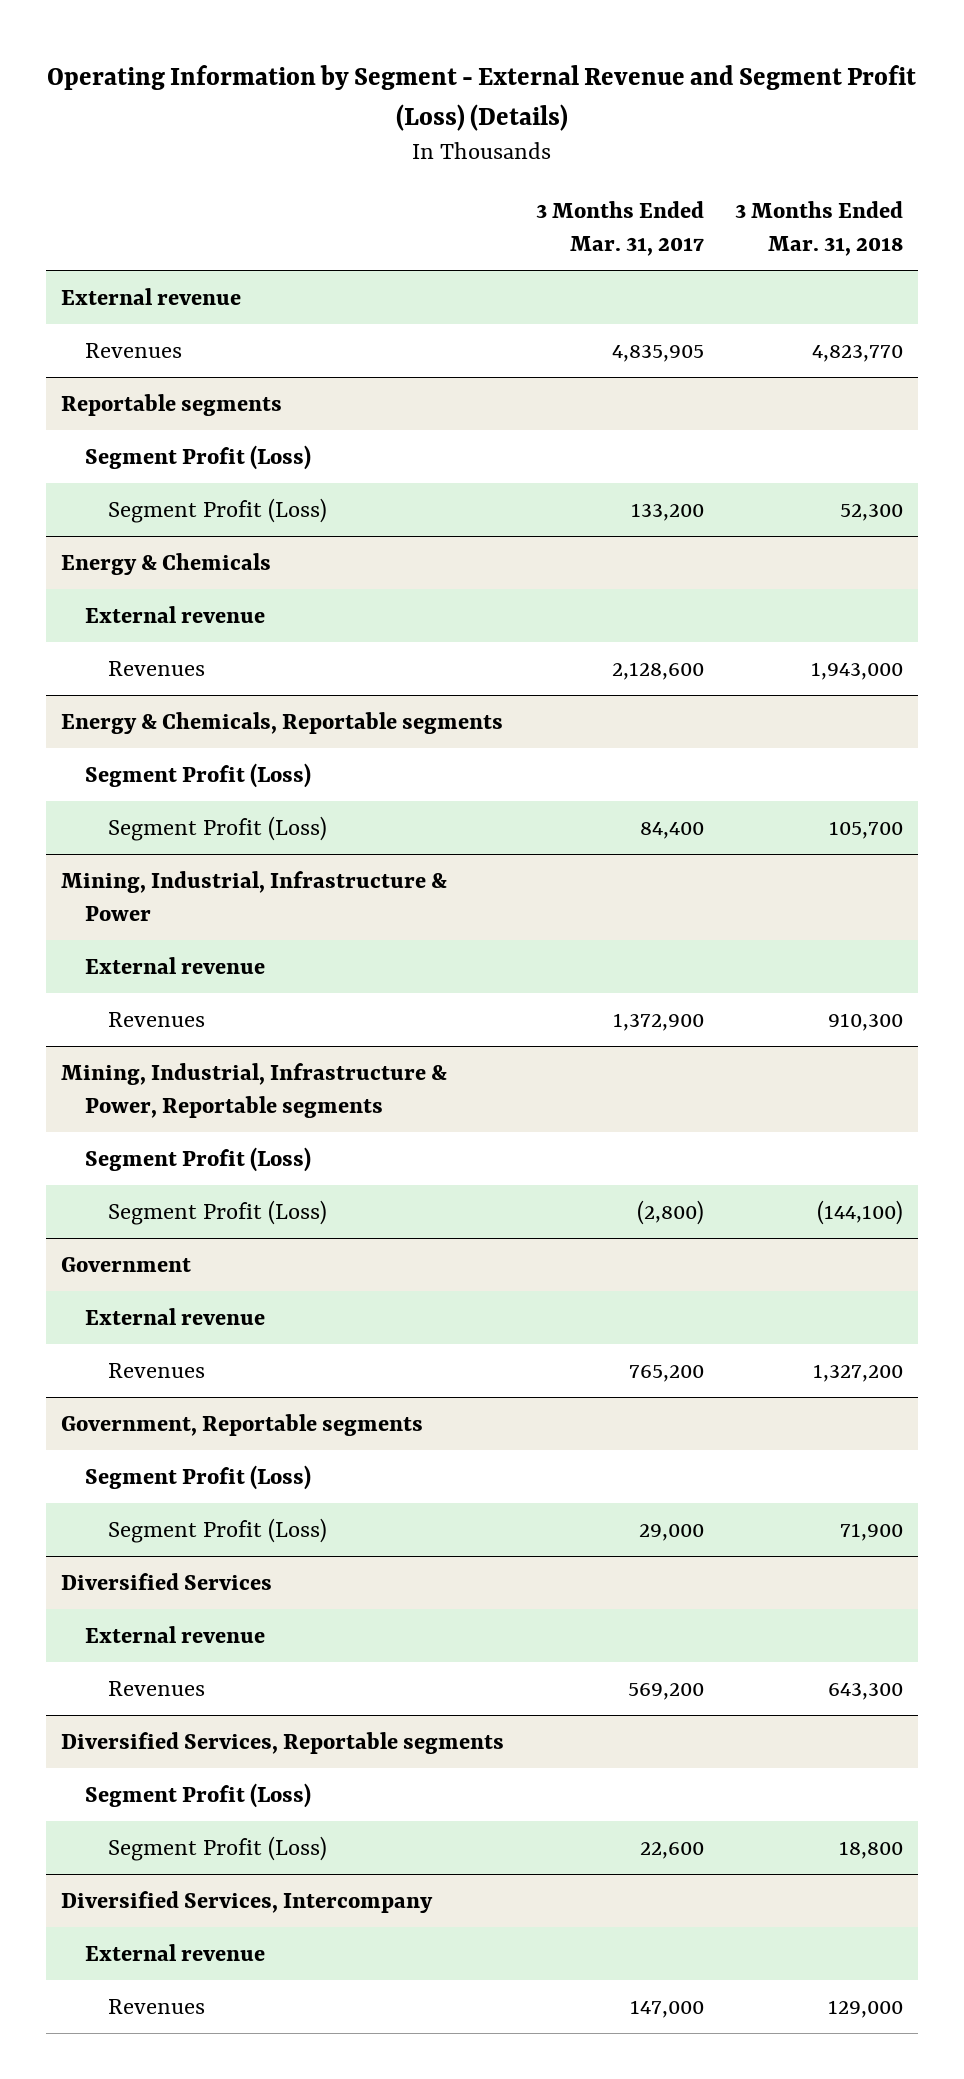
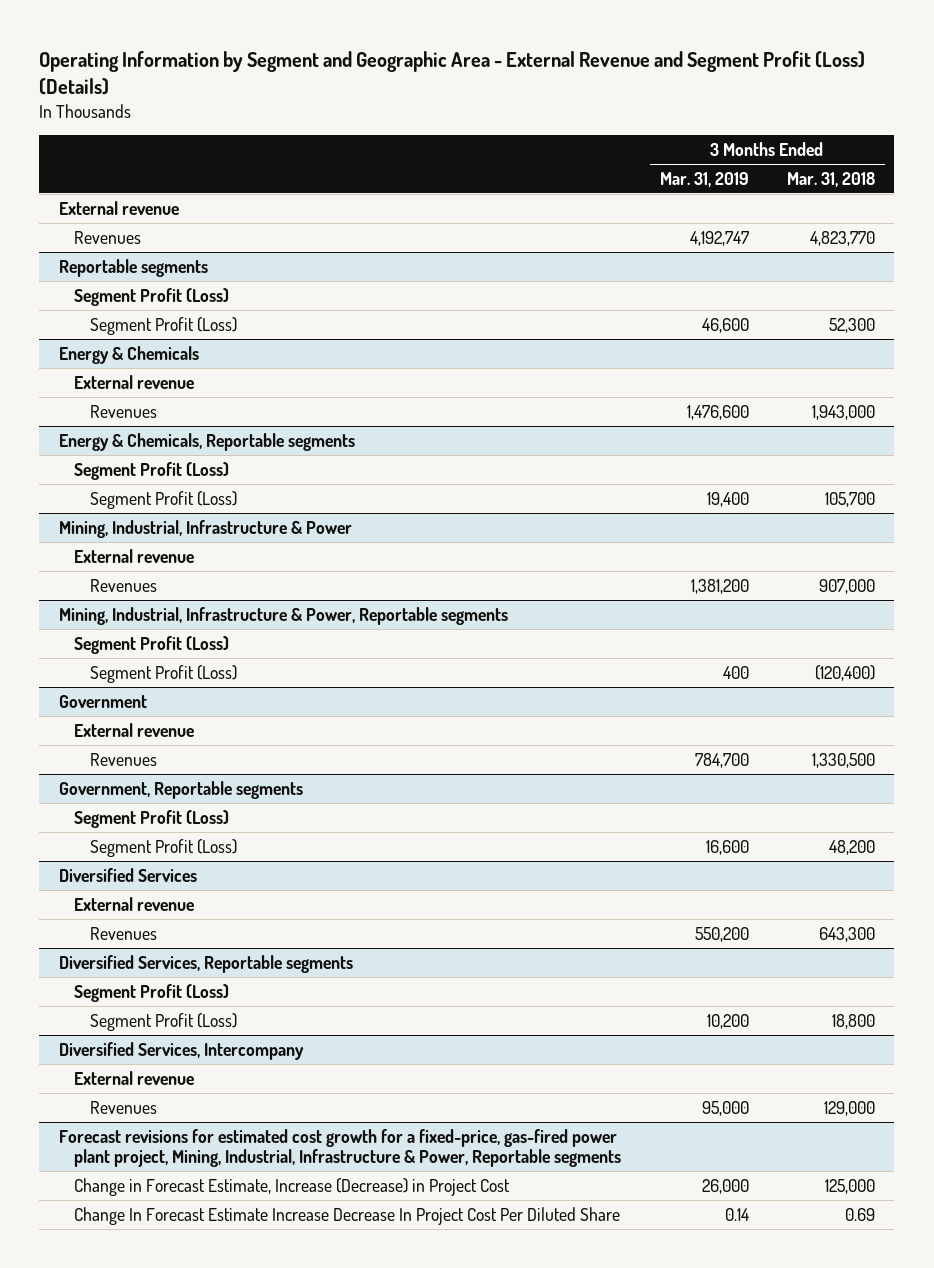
[47,65,917,131] Operating Information by Segment - External Revenue and Segment Profit (Loss) (Details) -> [39,50,866,95] Operating Information by Segment and Geographic Area - External Revenue and Segment Profit (Loss) (Details)
[535,201,704,256] 3 Months Ended Mar. 31, 2017 -> none
none -> [659,171,749,187] Mar. 31, 2019
[827,1012,903,1031] 910,300 -> [819,578,876,594] 907,000
[816,1199,903,1225] (144,100) -> [815,664,876,681] (120,400)
[812,1363,903,1382] 1,327,200 -> [812,752,876,768] 1,330,500
[839,1522,903,1541] 71,900 -> [829,839,876,855] 48,200
none -> [58,1128,622,1168] Forecast revisions for estimated cost growth for a fixed-price, gas-fired power plant project, Mining, Industrial, Infrastructure & Power, Reportable segments
none -> [74,1177,511,1196] Change in Forecast Estimate, Increase (Decrease) in Project Cost
none -> [74,1206,621,1225] Change In Forecast Estimate Increase Decrease In Project Cost Per Diluted Share

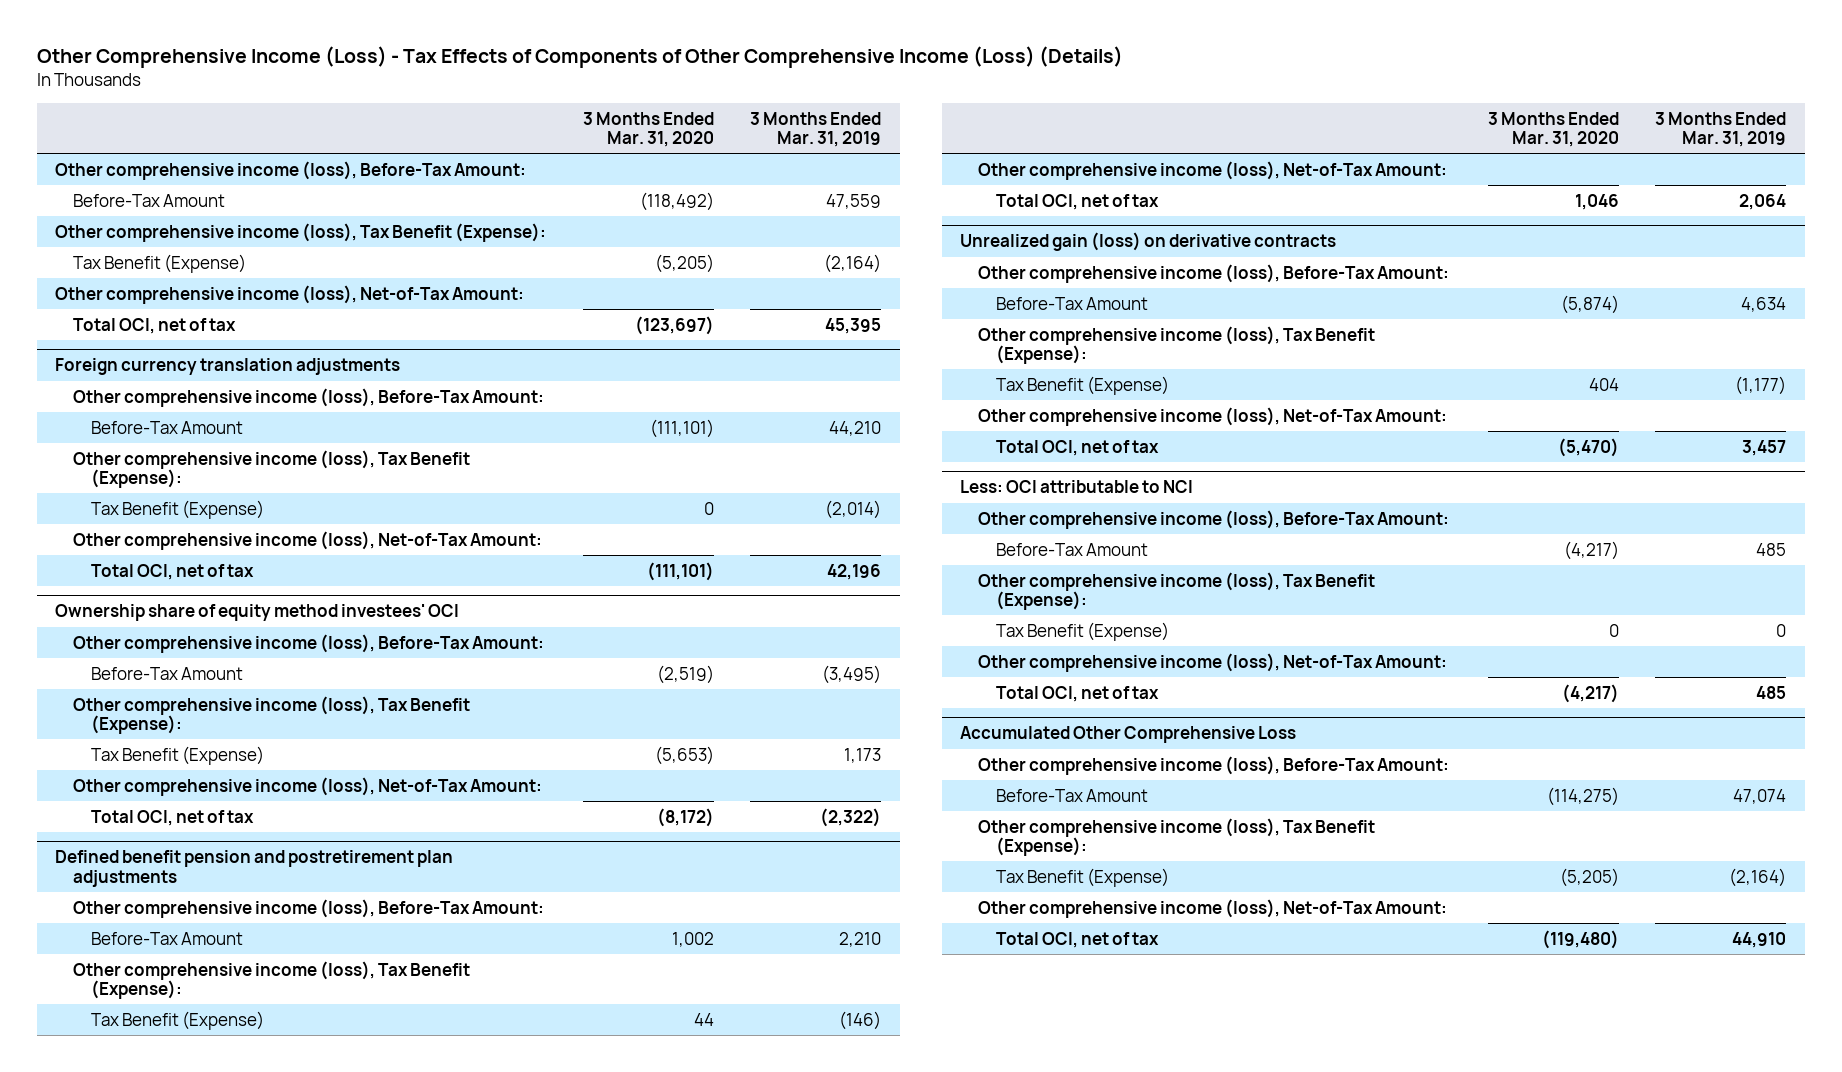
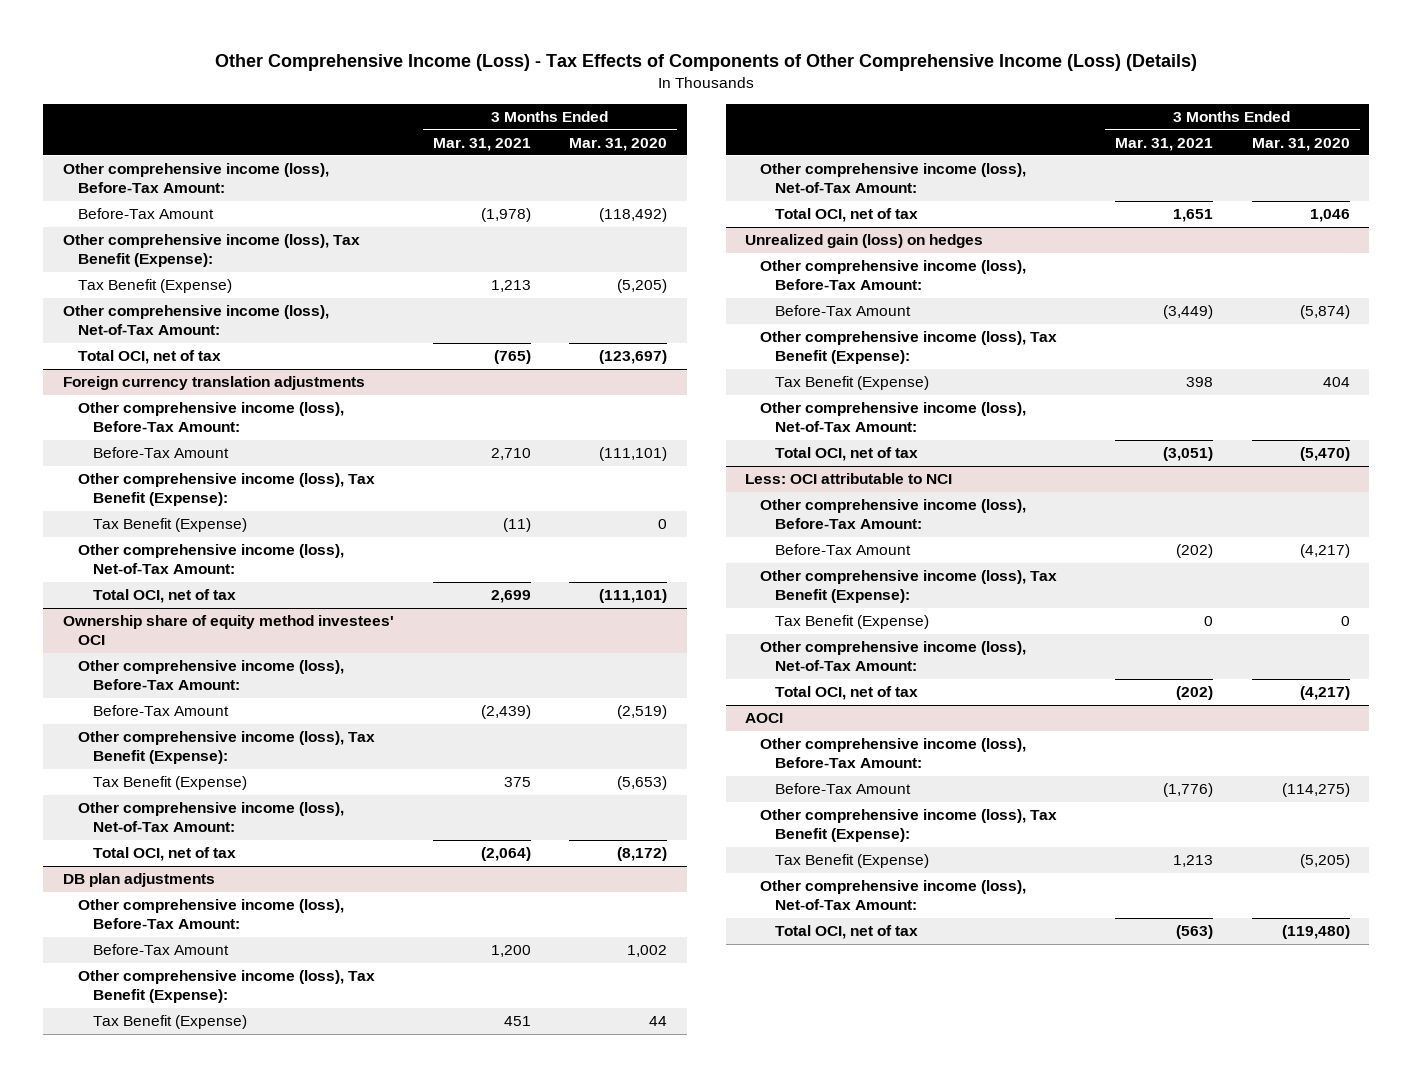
[750,111,882,148] 3 Months Ended Mar. 31, 2019 -> none
none -> [432,137,531,151] Mar. 31, 2021
[55,850,454,888] Defined benefit pension and postretirement plan adjustments -> [62,873,215,888] DB plan adjustments
[960,232,1337,252] Unrealized gain (loss) on derivative contracts -> [745,234,984,249] Unrealized gain (loss) on hedges
[960,726,1297,744] Accumulated Other Comprehensive Loss -> [745,713,784,724] AOCI

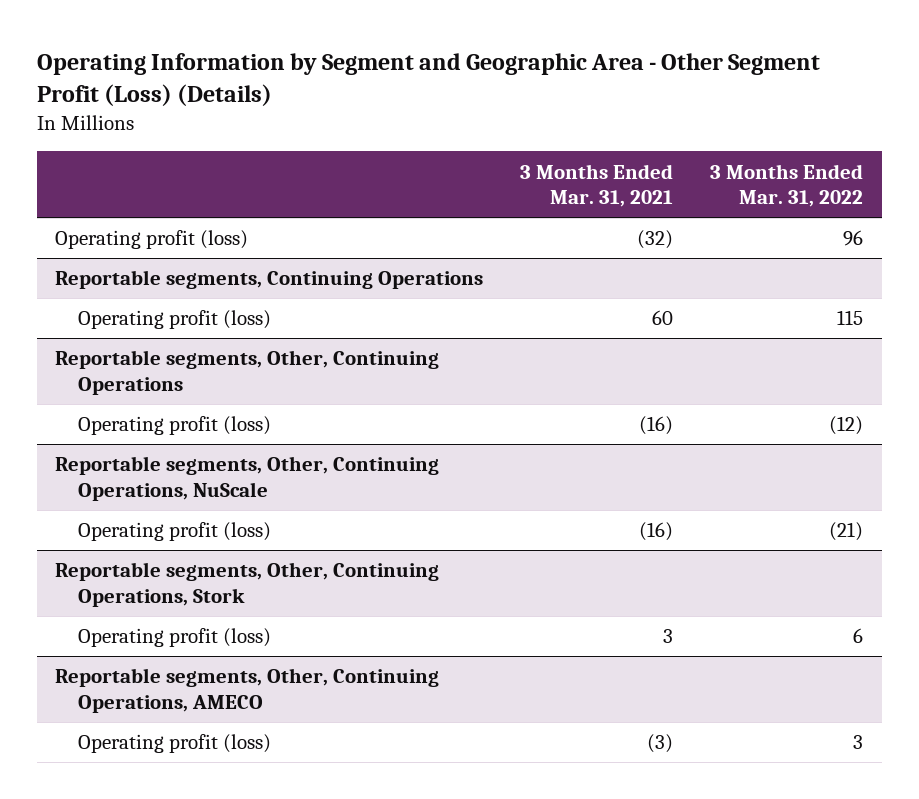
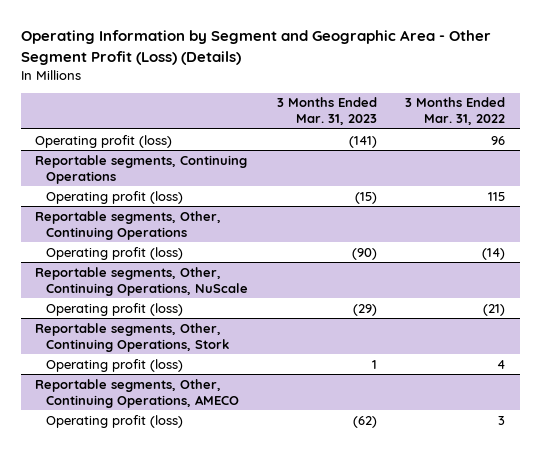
[520,163,674,208] 3 Months Ended Mar. 31, 2021 -> none
none -> [276,97,377,126] 3 Months Ended Mar. 31, 2023
[829,416,864,436] (12) -> [482,247,506,260] (14)
[853,628,864,644] 6 -> [497,359,506,369] 4

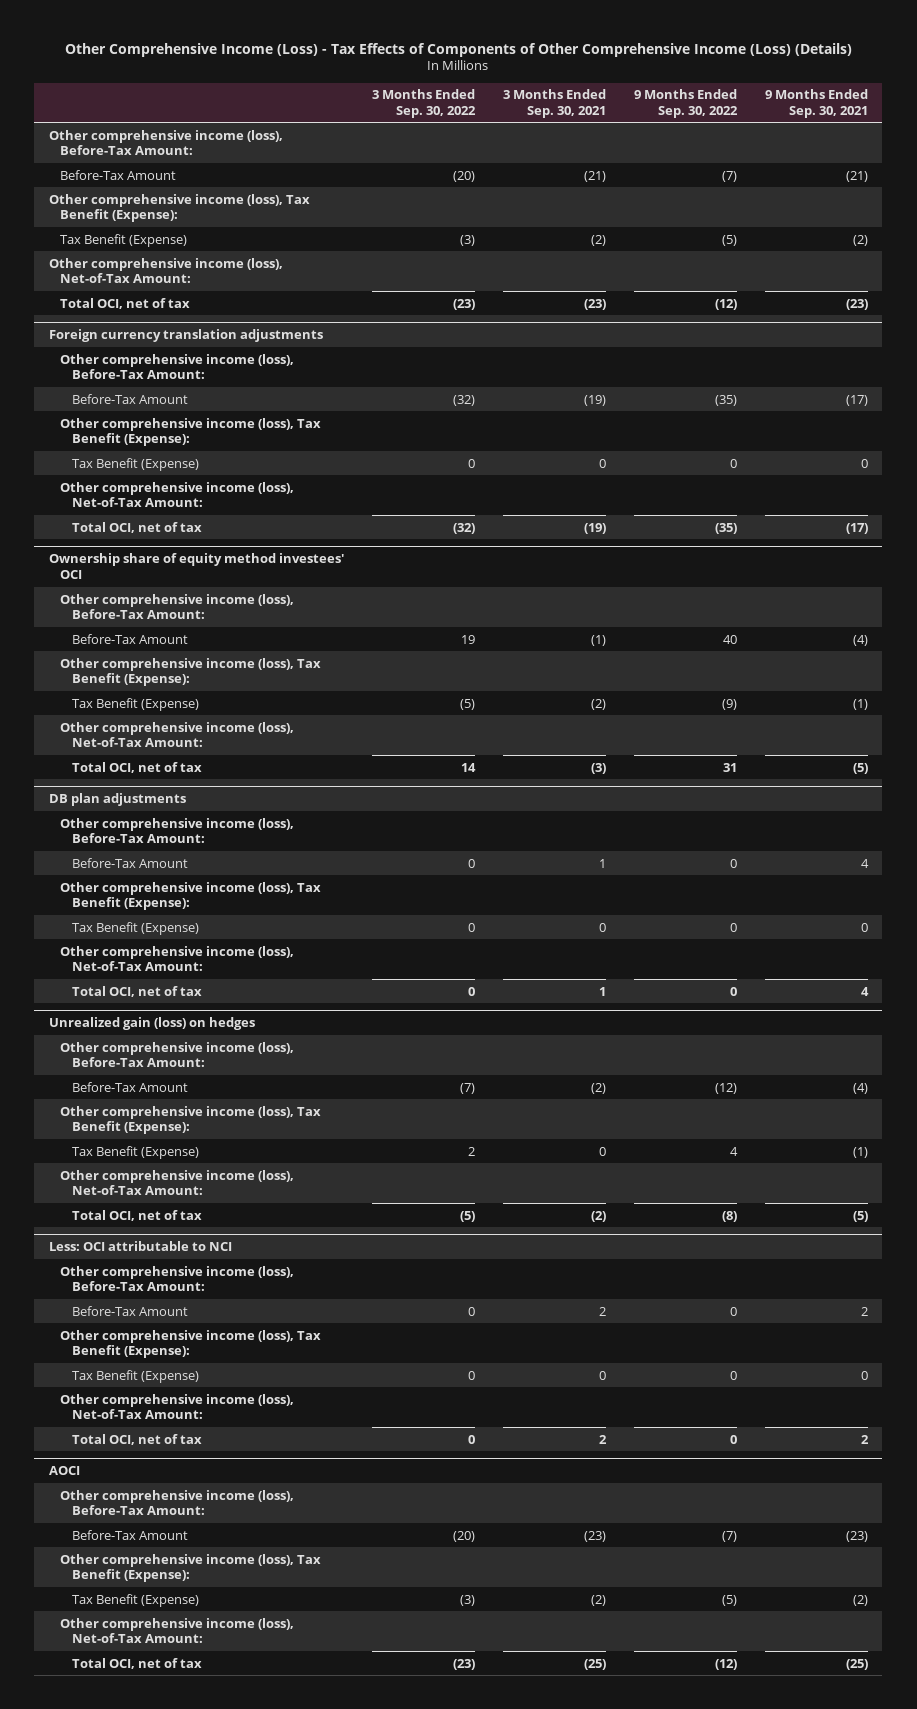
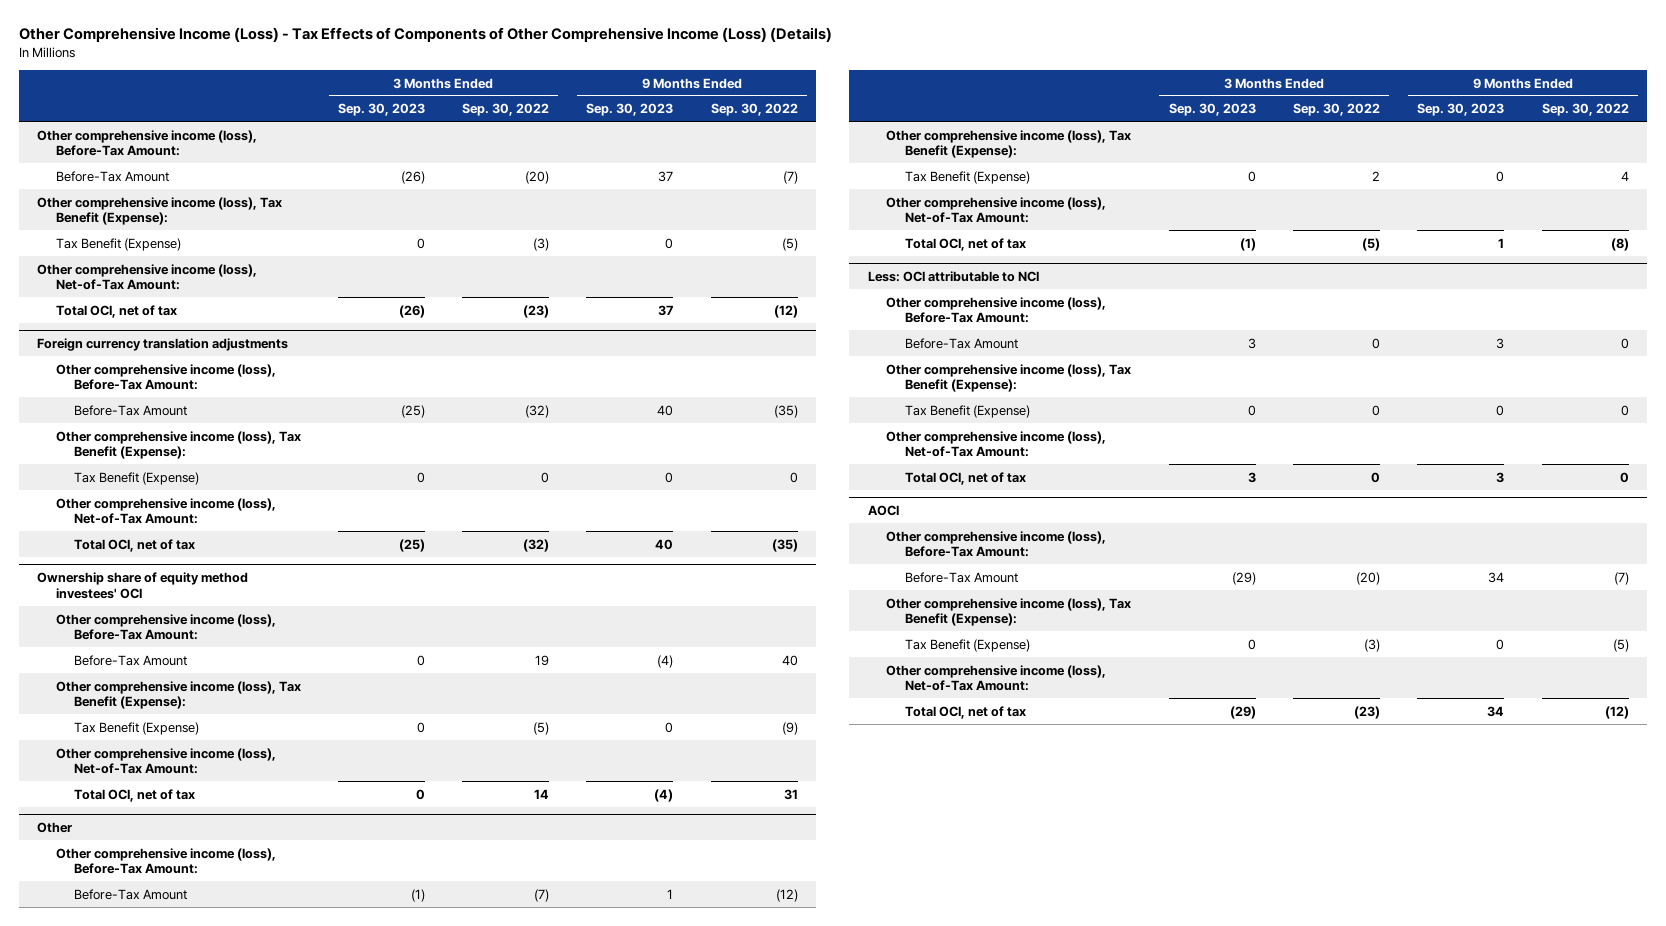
[502,89,606,118] 3 Months Ended Sep. 30, 2021 -> none
[765,89,869,118] 9 Months Ended Sep. 30, 2021 -> none
none -> [337,103,425,117] Sep. 30, 2023
none -> [586,103,674,117] Sep. 30, 2023
[48,793,186,807] DB plan adjustments -> none
[60,817,295,844] Other comprehensive income (loss), Before-Tax Amount: -> none
[71,857,188,868] Before-Tax Amount -> none
[60,881,322,911] Other comprehensive income (loss), Tax Benefit (Expense): -> none
[71,921,199,935] Tax Benefit (Expense) -> none
[60,945,295,972] Other comprehensive income (loss), Net-of-Tax Amount: -> none
[71,985,202,997] Total OCI, net of tax -> none
[48,1017,255,1031] Unrealized gain (loss) on hedges -> none
none -> [37,822,73,834] Other

